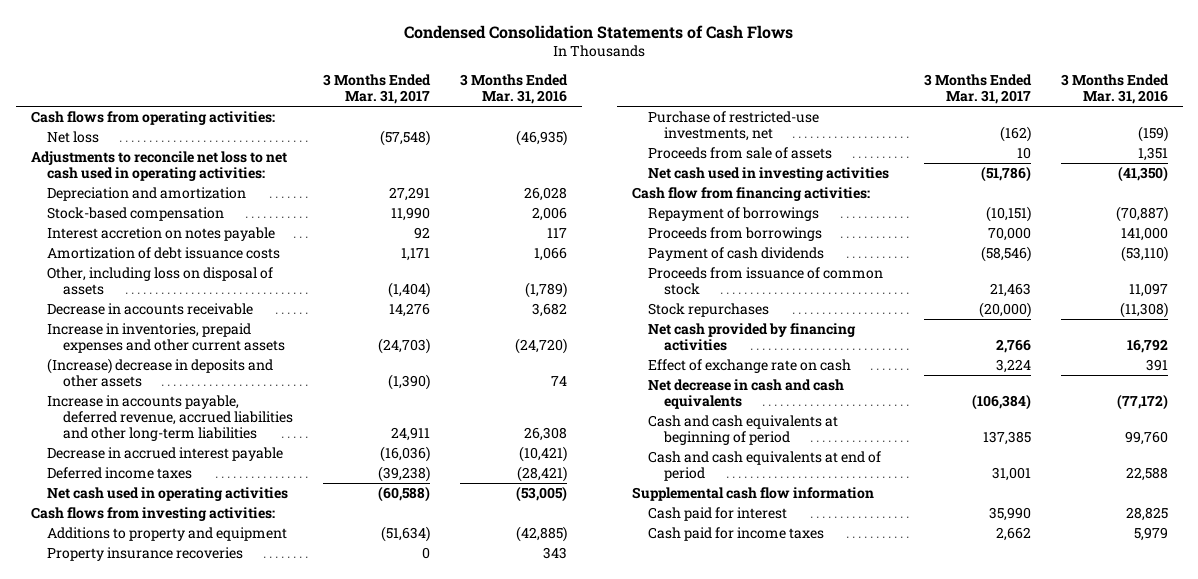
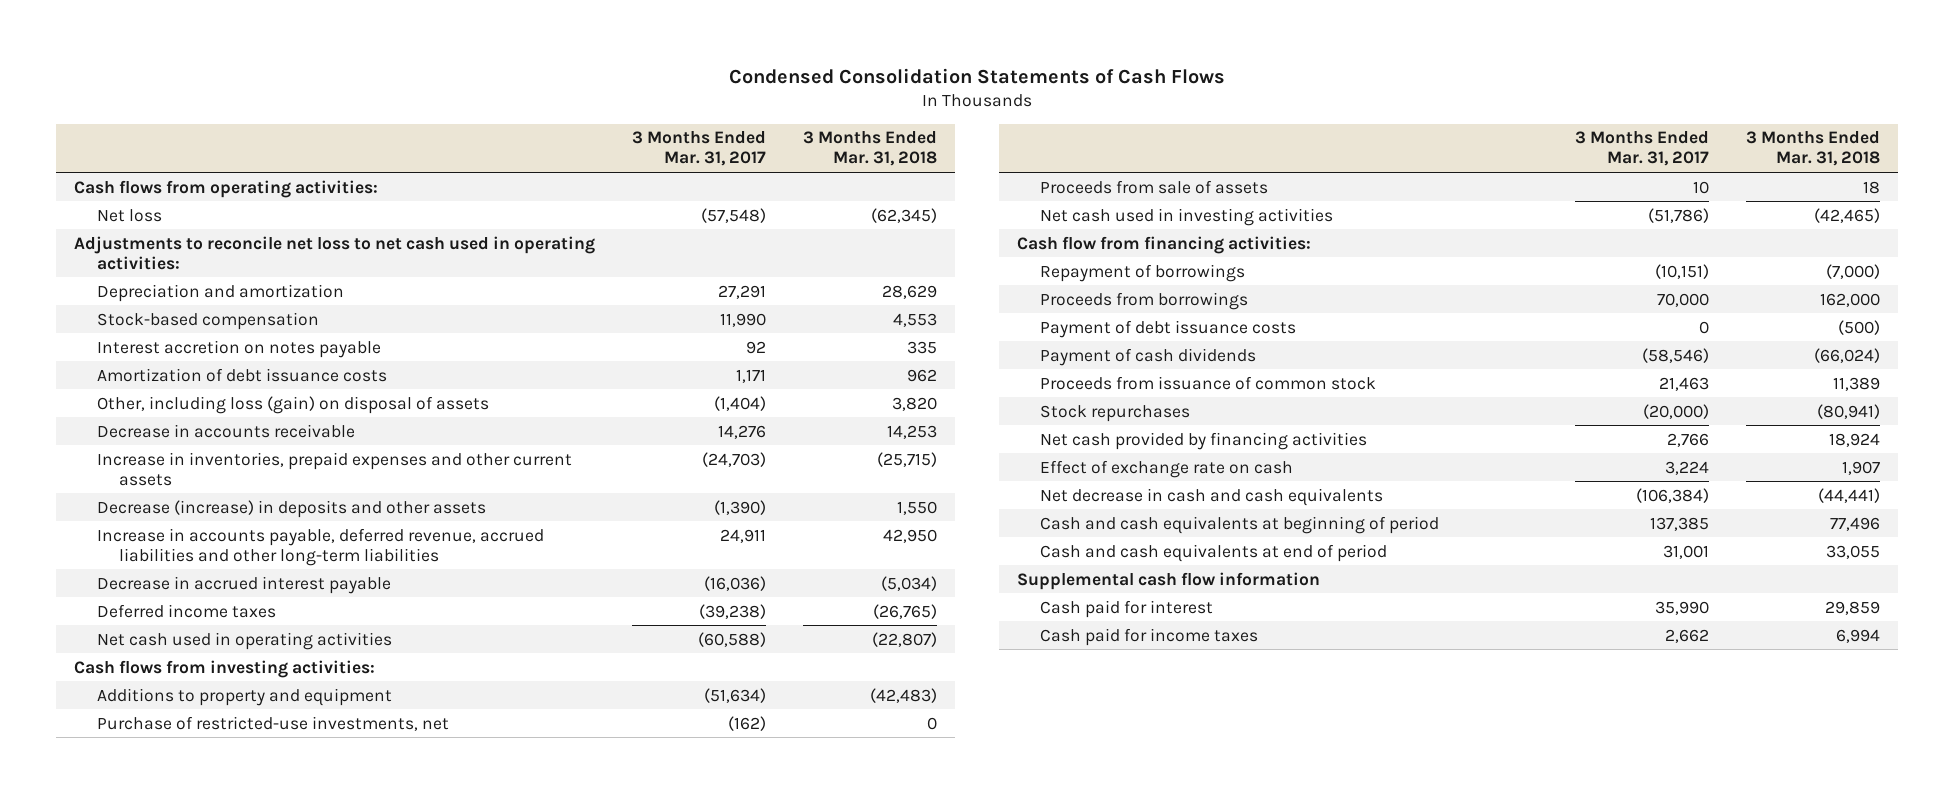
[459,74,568,105] 3 Months Ended Mar. 31, 2016 -> none
none -> [802,131,937,167] 3 Months Ended Mar. 31, 2018
[47,266,274,296] Other, including loss on disposal of assets -> [96,395,489,414] Other, including loss (gain) on disposal of assets
[47,357,274,388] (Increase) decrease in deposits and other assets -> [96,499,486,518] Decrease (increase) in deposits and other assets
[47,546,244,561] Property insurance recoveries -> none
none -> [1039,319,1296,338] Payment of debt issuance costs

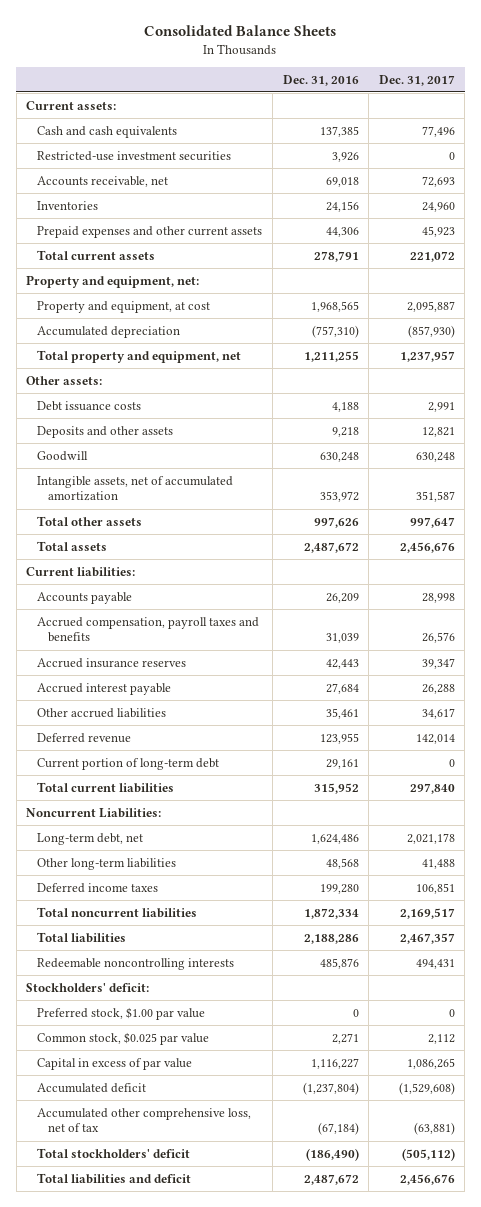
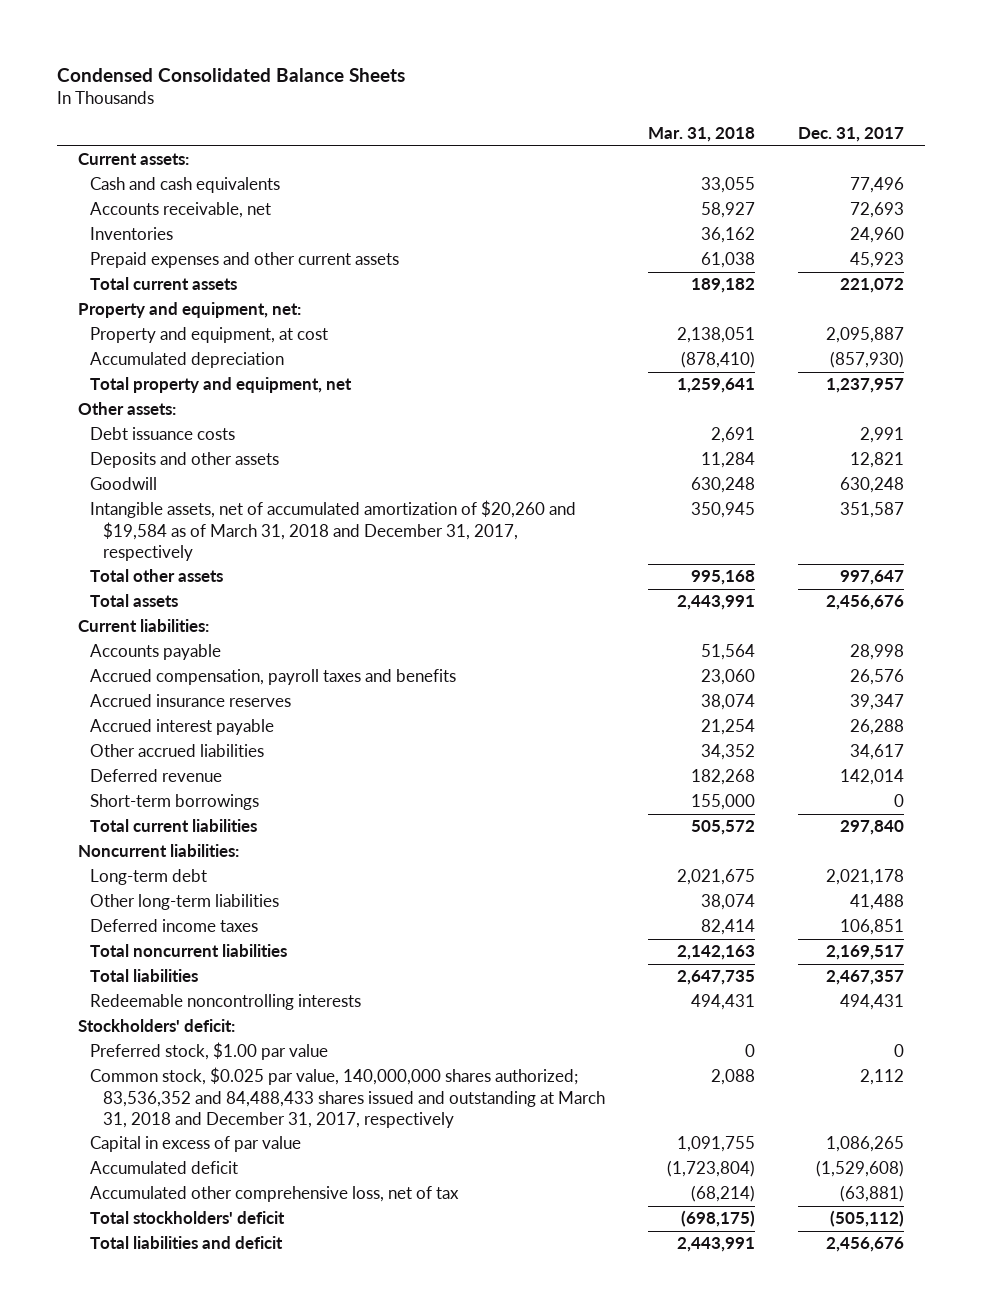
[144,25,337,37] Consolidated Balance Sheets -> [56,68,405,83] Condensed Consolidated Balance Sheets
[282,74,359,86] Dec. 31, 2016 -> none
none -> [647,126,755,142] Mar. 31, 2018
[37,150,232,161] Restricted-use investment securities -> none
[37,475,234,502] Intangible assets, net of accumulated amortization -> [90,500,577,561] Intangible assets, net of accumulated amortization of $20,260 and $19,584 as of March 31, 2018 and December 31, 2017, respectively
[37,757,220,770] Current portion of long-term debt -> none
none -> [90,794,260,811] Short-term borrowings
[26,807,162,818] Noncurrent Liabilities: -> [78,844,240,858] Noncurrent liabilities:
[37,832,144,845] Long-term debt, net -> [90,869,208,886] Long-term debt
[37,1031,210,1045] Common stock, $0.025 par value -> [90,1067,605,1128] Common stock, $0.025 par value, 140,000,000 shares authorized; 83,536,352 and 84,488,433 shares issued and outstanding at March 31, 2018 and December 31, 2017, respectively

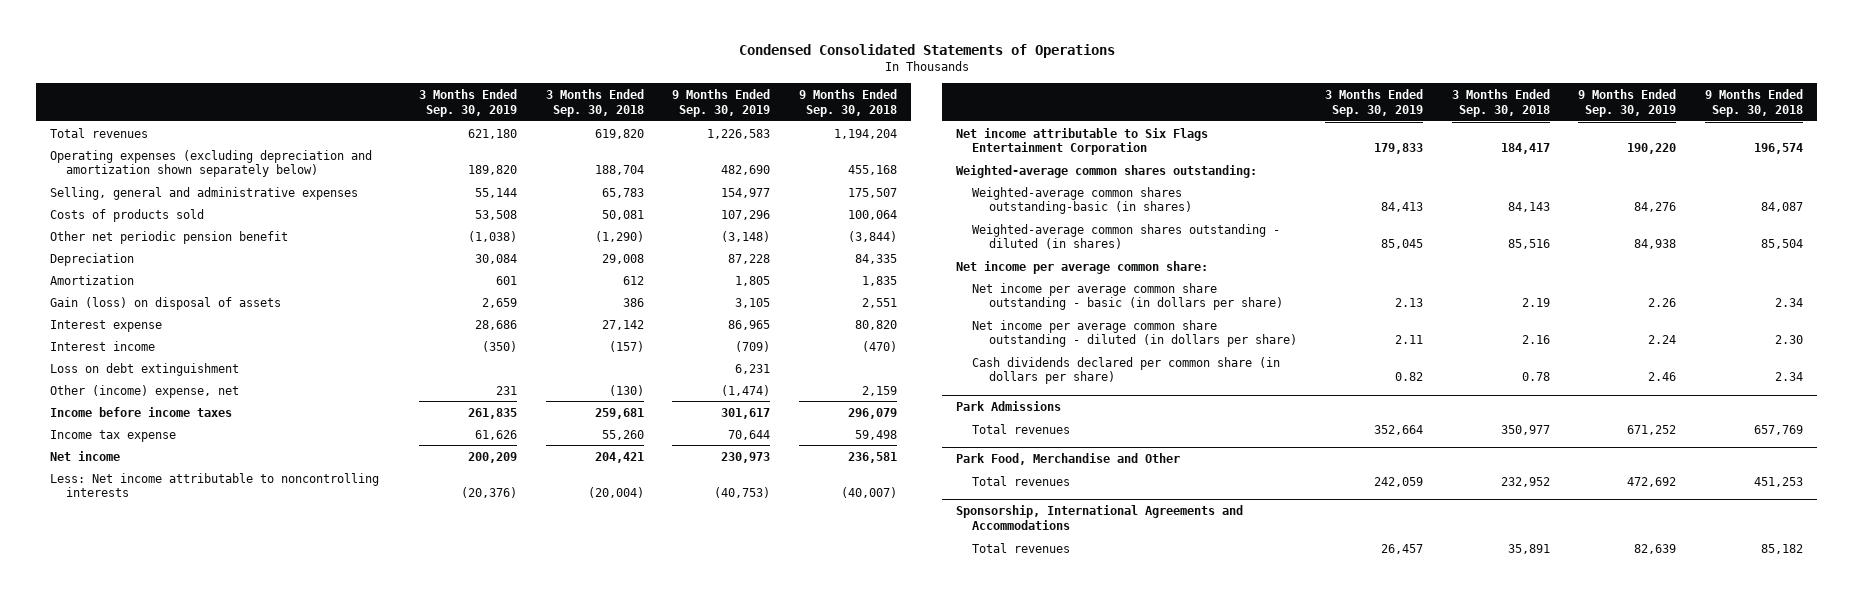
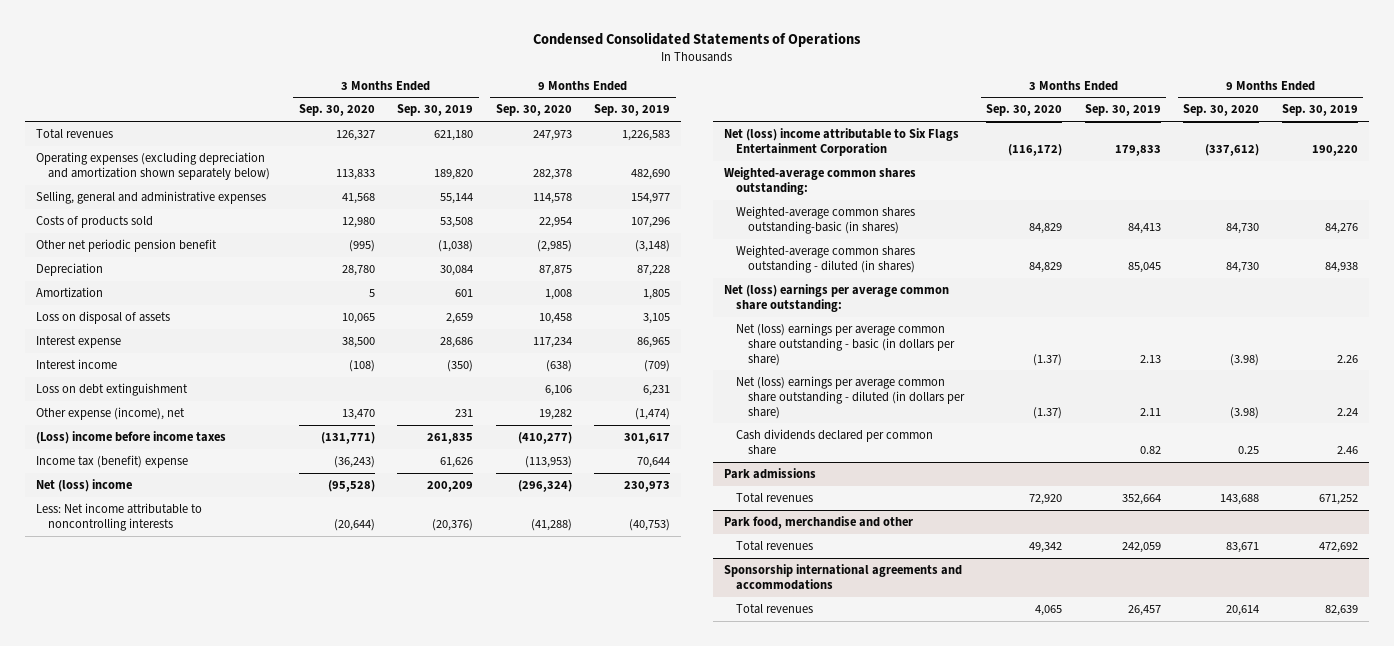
[545,89,644,117] 3 Months Ended Sep. 30, 2018 -> none
[798,89,897,117] 9 Months Ended Sep. 30, 2018 -> none
none -> [298,104,375,117] Sep. 30, 2020
none -> [495,104,572,117] Sep. 30, 2020
[50,296,282,310] Gain (loss) on disposal of assets -> [36,310,171,324] Loss on disposal of assets
[50,384,240,398] Other (income) expense, net -> [36,406,186,420] Other expense (income), net
[50,406,233,417] Income before income taxes -> [36,430,227,444] (Loss) income before income taxes
[50,429,177,442] Income tax expense -> [36,454,189,468] Income tax (benefit) expense
[50,450,121,461] Net income -> [36,478,133,492] Net (loss) income
[956,127,1209,156] Net income attributable to Six Flags Entertainment Corporation -> [723,127,959,156] Net (loss) income attributable to Six Flags Entertainment Corporation
[956,260,1209,274] Net income per average common share: -> [723,283,949,312] Net (loss) earnings per average common share outstanding:
[972,282,1283,311] Net income per average common share outstanding - basic (in dollars per share) -> [735,322,955,366] Net (loss) earnings per average common share outstanding - basic (in dollars per share)
[972,319,1297,348] Net income per average common share outstanding - diluted (in dollars per share) -> [735,375,965,419] Net (loss) earnings per average common share outstanding - diluted (in dollars per share)
[972,356,1281,385] Cash dividends declared per common share (in dollars per share) -> [735,428,933,455] Cash dividends declared per common share
[956,401,1062,412] Park Admissions -> [723,467,816,479] Park admissions
[956,453,1181,466] Park Food, Merchandise and Other -> [723,515,913,529] Park food, merchandise and other
[956,505,1244,530] Sponsorship, International Agreements and Accommodations -> [723,563,962,590] Sponsorship international agreements and accommodations

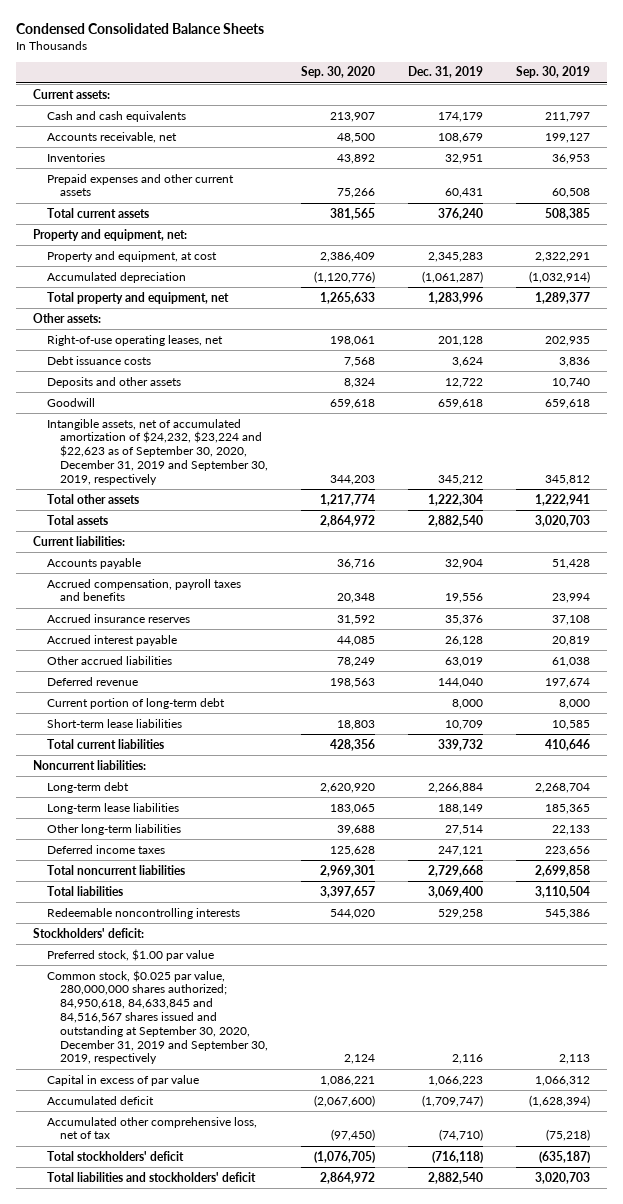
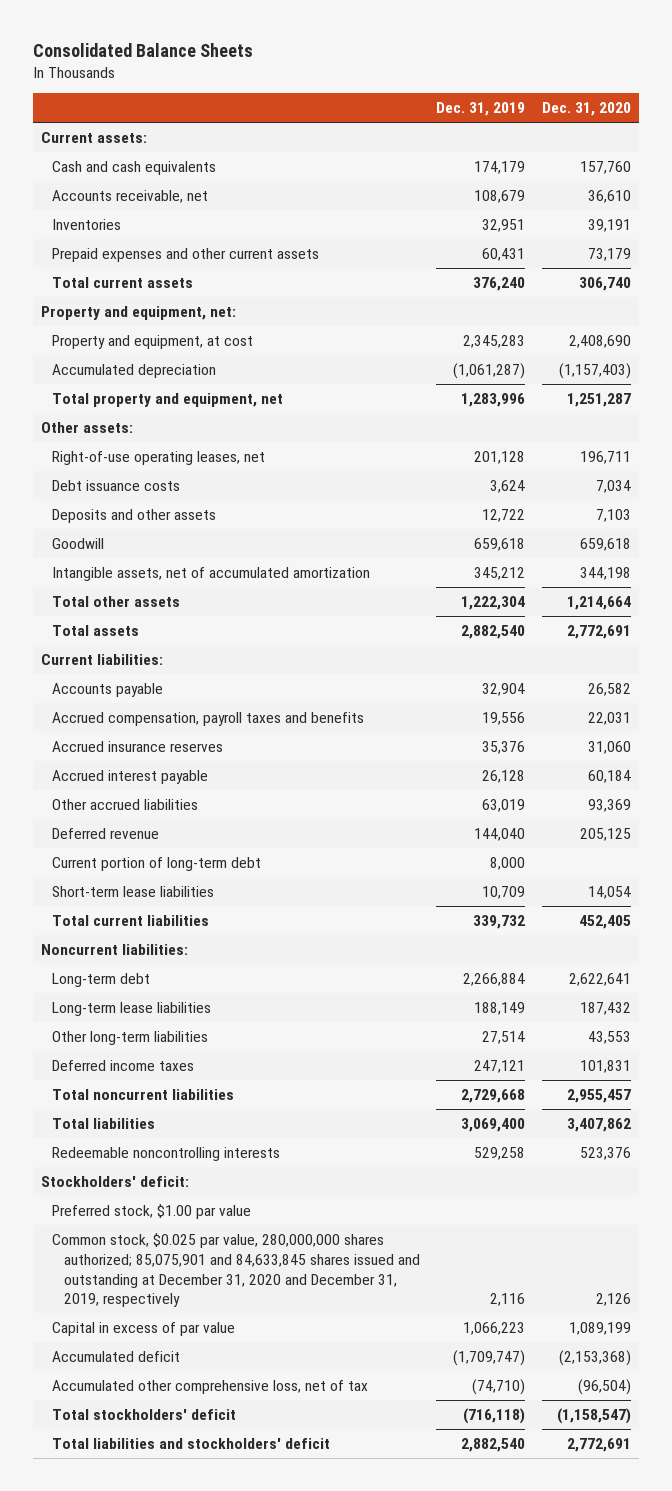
[16,23,265,35] Condensed Consolidated Balance Sheets -> [32,42,253,57] Consolidated Balance Sheets
[301,66,376,79] Sep. 30, 2020 -> none
[516,66,591,79] Sep. 30, 2019 -> none
none -> [542,102,632,117] Dec. 31, 2020
[46,418,269,485] Intangible assets, net of accumulated amortization of $24,232, $23,224 and $22,623 as of September 30, 2020, December 31, 2019 and September 30, 2019, respectively -> [52,566,371,581] Intangible assets, net of accumulated amortization
[46,969,269,1065] Common stock, $0.025 par value, 280,000,000 shares authorized; 84,950,618, 84,633,845 and 84,516,567 shares issued and outstanding at September 30, 2020, December 31, 2019 and September 30, 2019, respectively -> [52,1232,420,1308] Common stock, $0.025 par value, 280,000,000 shares authorized; 85,075,901 and 84,633,845 shares issued and outstanding at December 31, 2020 and December 31, 2019, respectively

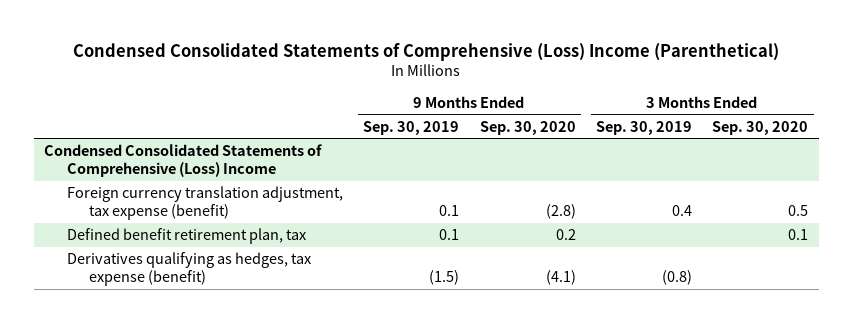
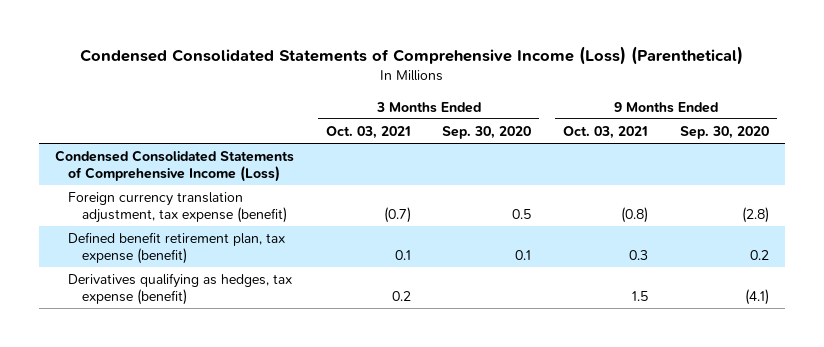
[73,42,780,61] Condensed Consolidated Statements of Comprehensive (Loss) Income (Parenthetical) -> [79,46,743,66] Condensed Consolidated Statements of Comprehensive Income (Loss) (Parenthetical)
[363,120,460,135] Sep. 30, 2019 -> none
[595,120,692,135] Sep. 30, 2019 -> none
none -> [325,125,411,139] Oct. 03, 2021
none -> [563,125,649,139] Oct. 03, 2021
[44,144,323,177] Condensed Consolidated Statements of Comprehensive (Loss) Income -> [55,149,295,182] Condensed Consolidated Statements of Comprehensive Income (Loss)
[66,228,306,245] Defined benefit retirement plan, tax -> [68,231,286,264] Defined benefit retirement plan, tax expense (benefit)

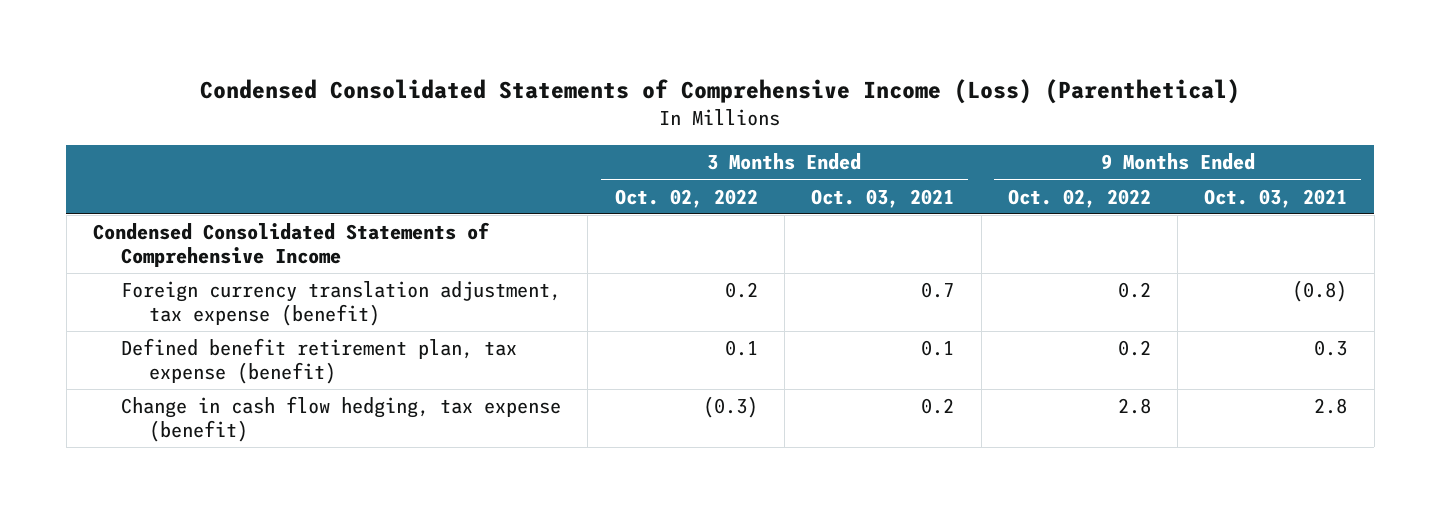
[442,125,532,139] Sep. 30, 2020 -> none
[679,125,769,139] Sep. 30, 2020 -> none
none -> [614,188,758,208] Oct. 02, 2022
none -> [1007,188,1151,208] Oct. 02, 2022
[55,149,295,182] Condensed Consolidated Statements of Comprehensive Income (Loss) -> [93,222,491,268] Condensed Consolidated Statements of Comprehensive Income
[383,206,411,223] (0.7) -> [921,282,955,299] 0.7
[68,272,293,305] Derivatives qualifying as hedges, tax expense (benefit) -> [121,396,562,443] Change in cash flow hedging, tax expense (benefit)
[632,290,649,301] 1.5 -> [1314,398,1348,415] 2.8

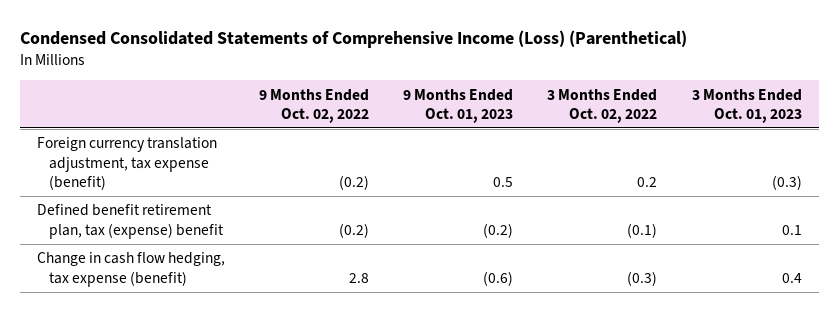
[811,188,955,208] Oct. 03, 2021 -> none
[1204,188,1348,208] Oct. 03, 2021 -> none
none -> [403,88,514,123] 9 Months Ended Oct. 01, 2023
none -> [691,88,802,123] 3 Months Ended Oct. 01, 2023
[93,222,491,268] Condensed Consolidated Statements of Comprehensive Income -> none
[1117,282,1151,299] 0.2 -> [339,174,370,190] (0.2)
[121,338,518,385] Defined benefit retirement plan, tax expense (benefit) -> [36,204,225,239] Defined benefit retirement plan, tax (expense) benefit
[724,340,758,357] 0.1 -> [627,222,658,238] (0.1)
[1117,340,1151,357] 0.2 -> [339,222,370,238] (0.2)

